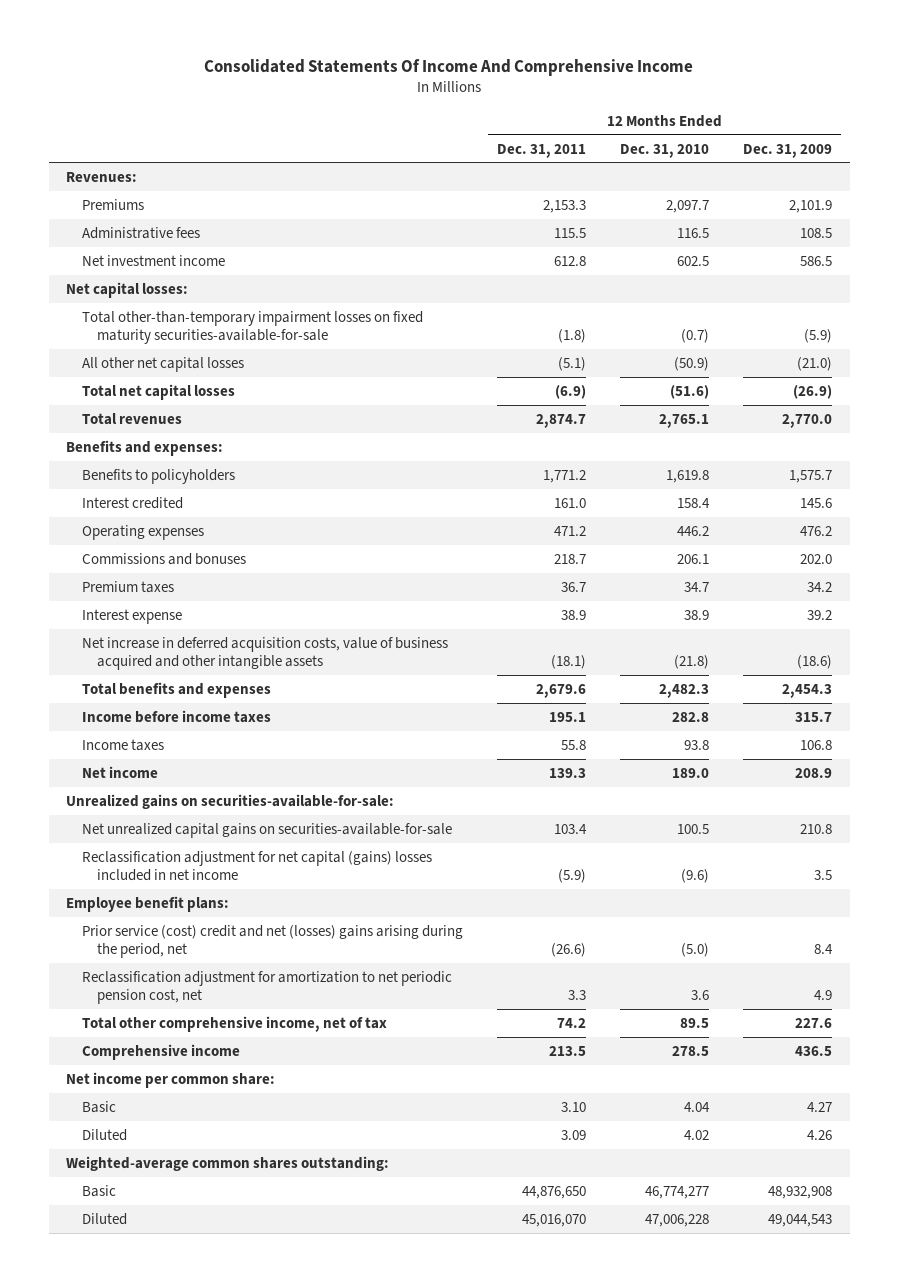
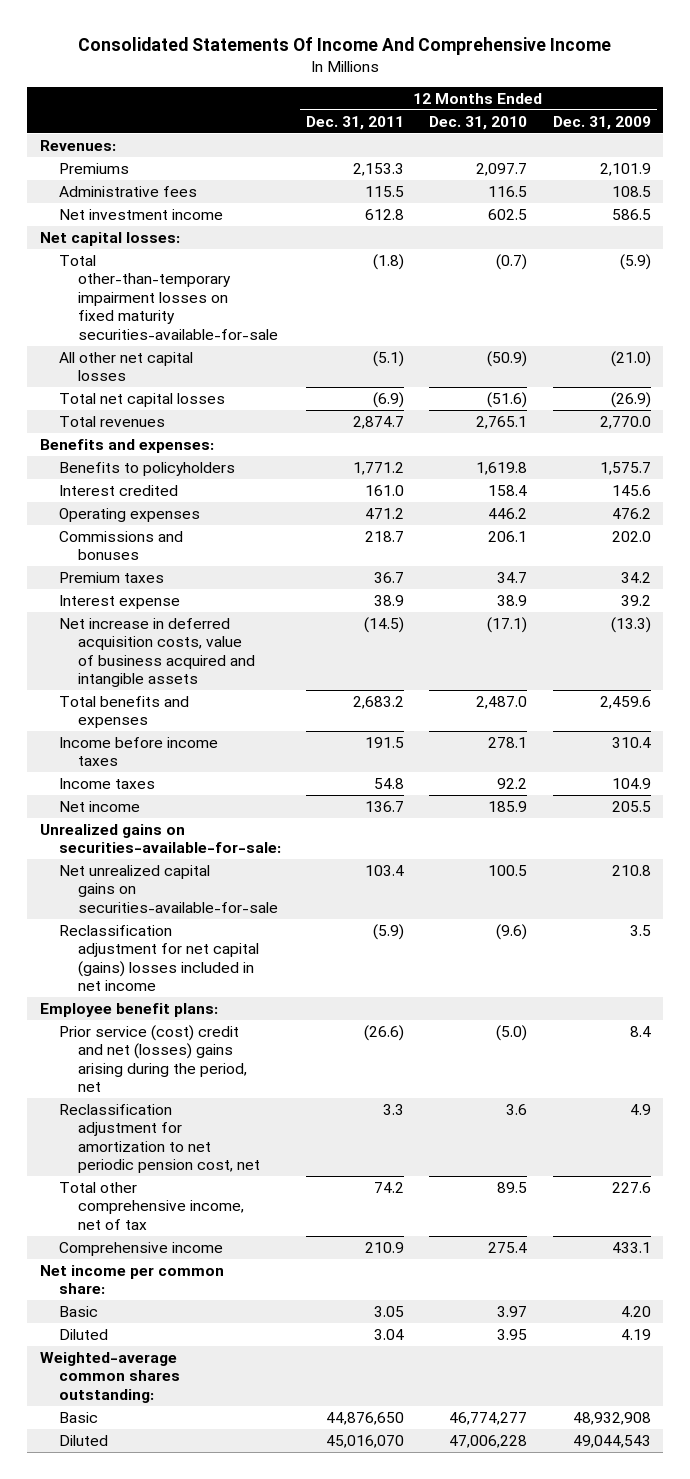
[81,636,448,671] Net increase in deferred acquisition costs, value of business acquired and other intangible assets -> [59,617,256,688] Net increase in deferred acquisition costs, value of business acquired and intangible assets
[550,655,586,670] (18.1) -> [364,616,405,633] (14.5)
[674,655,710,670] (21.8) -> [487,616,528,633] (17.1)
[797,655,833,670] (18.6) -> [610,616,651,633] (13.3)
[535,683,586,698] 2,679.6 -> [353,695,405,709] 2,683.2
[659,683,710,698] 2,482.3 -> [476,695,528,709] 2,487.0
[782,683,833,698] 2,454.3 -> [599,695,651,709] 2,459.6
[548,711,586,722] 195.1 -> [365,736,405,748] 191.5
[672,711,710,722] 282.8 -> [488,736,528,748] 278.1
[795,711,833,722] 315.7 -> [611,736,651,748] 310.4
[560,739,586,750] 55.8 -> [374,777,405,789] 54.8
[684,739,710,750] 93.8 -> [497,777,528,789] 92.2
[800,739,833,750] 106.8 -> [611,777,651,789] 104.9
[548,767,586,778] 139.3 -> [365,800,405,812] 136.7
[672,767,710,778] 189.0 -> [488,800,528,812] 185.9
[795,767,833,778] 208.9 -> [611,800,651,812] 205.5
[548,1045,586,1056] 213.5 -> [365,1241,405,1253] 210.9
[672,1045,710,1056] 278.5 -> [488,1241,528,1253] 275.4
[795,1045,833,1056] 436.5 -> [611,1241,651,1253] 433.1
[560,1101,586,1112] 3.10 -> [374,1305,405,1317] 3.05
[684,1101,711,1112] 4.04 -> [497,1305,528,1317] 3.97
[807,1101,833,1112] 4.27 -> [620,1305,651,1317] 4.20
[560,1129,586,1140] 3.09 -> [374,1328,405,1340] 3.04
[684,1129,710,1140] 4.02 -> [497,1328,528,1340] 3.95
[807,1129,833,1140] 4.26 -> [620,1328,651,1340] 4.19

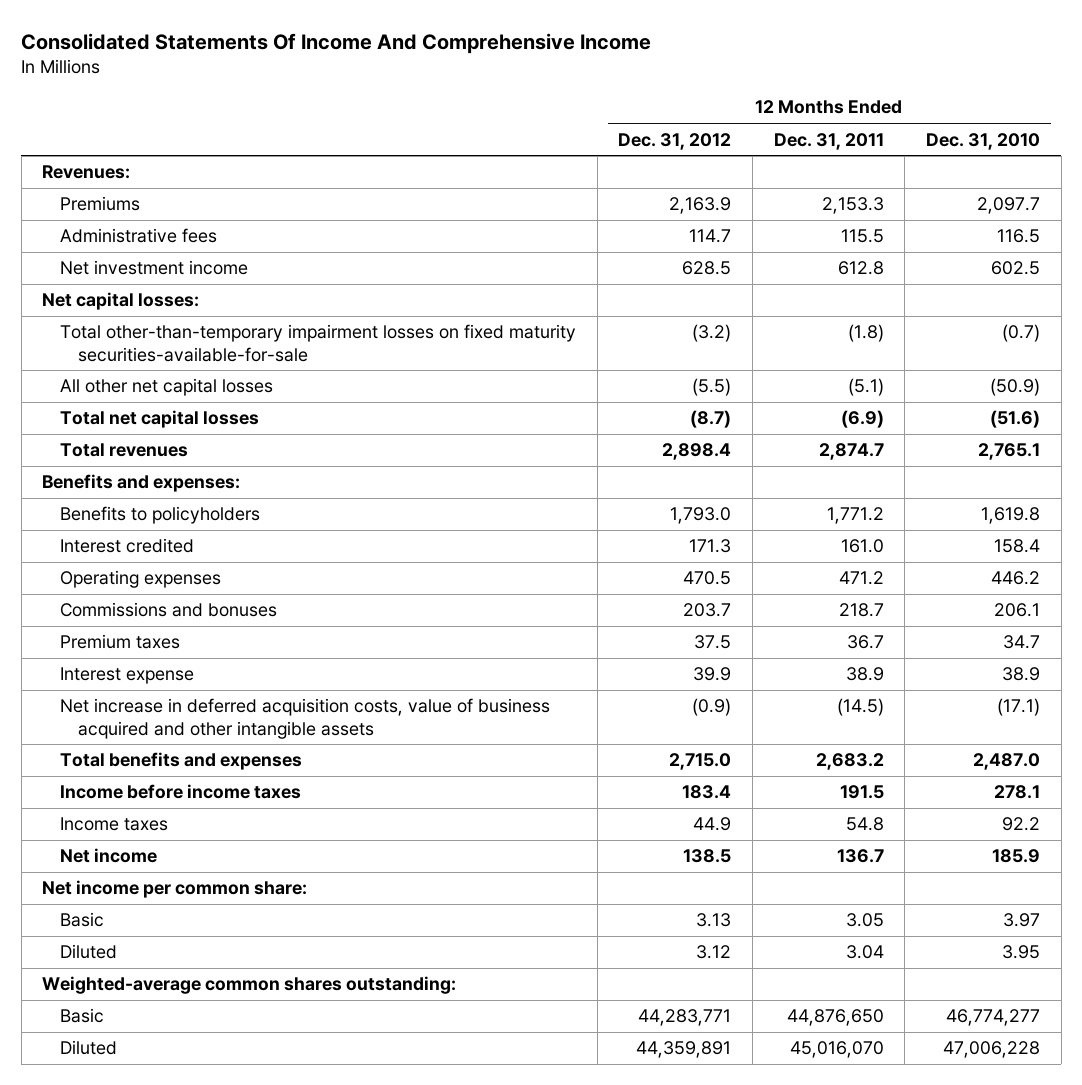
[552,115,651,130] Dec. 31, 2009 -> none
none -> [618,132,732,150] Dec. 31, 2012
[59,617,256,688] Net increase in deferred acquisition costs, value of business acquired and intangible assets -> [60,698,551,739] Net increase in deferred acquisition costs, value of business acquired and other intangible assets
[39,823,282,854] Unrealized gains on securities-available-for-sale: -> none
[59,864,279,913] Net unrealized capital gains on securities-available-for-sale -> none
[59,924,260,992] Reclassification adjustment for net capital (gains) losses included in net income -> none
[39,1002,218,1017] Employee benefit plans: -> none
[59,1024,248,1093] Prior service (cost) credit and net (losses) gains arising during the period, net -> none
[59,1103,261,1174] Reclassification adjustment for amortization to net periodic pension cost, net -> none
[59,1181,245,1230] Total other comprehensive income, net of tax -> none
[59,1241,224,1256] Comprehensive income -> none

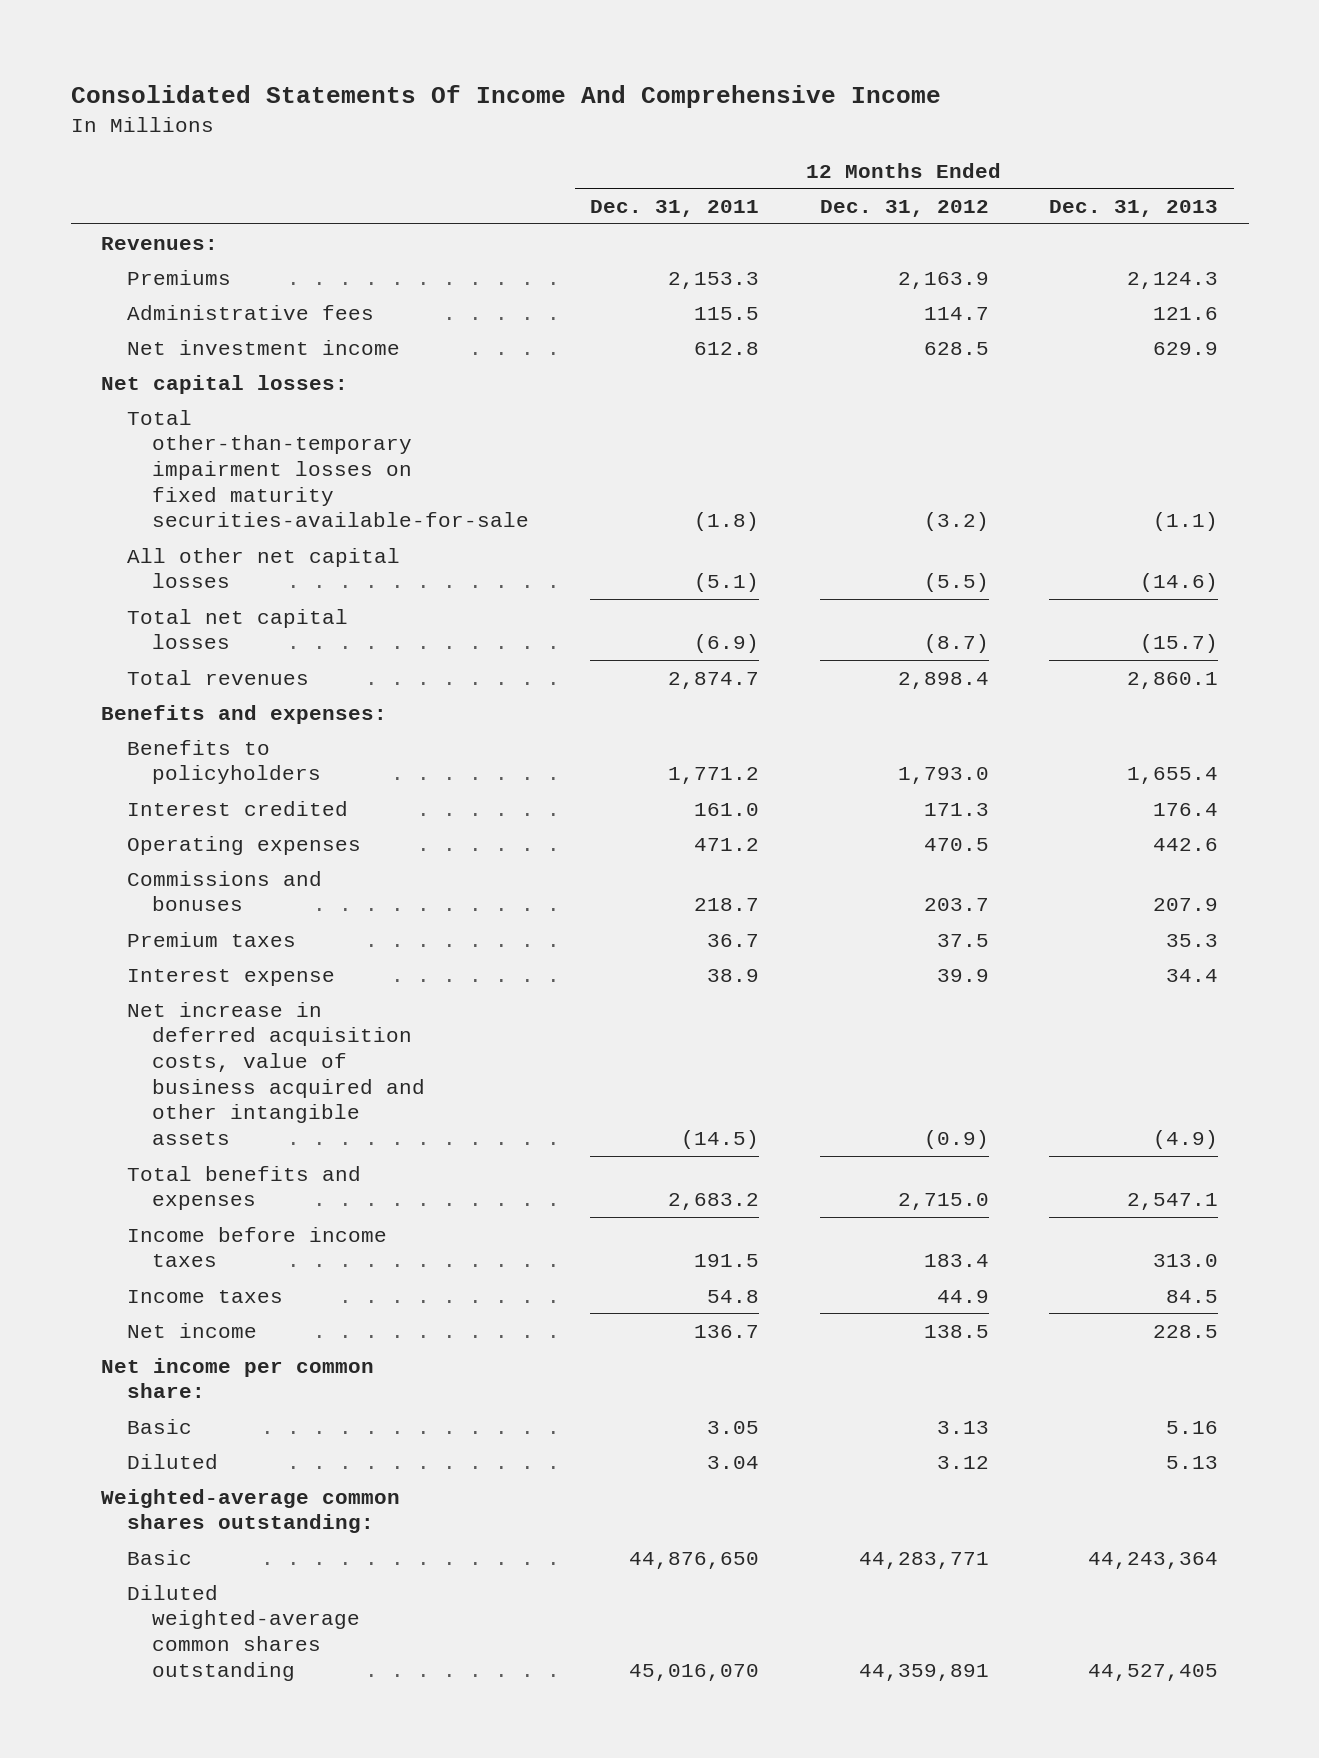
[926,132,1041,150] Dec. 31, 2010 -> none
none -> [1049,199,1219,217] Dec. 31, 2013
[60,1040,118,1056] Diluted -> [126,1584,361,1681] Diluted weighted-average common shares outstanding

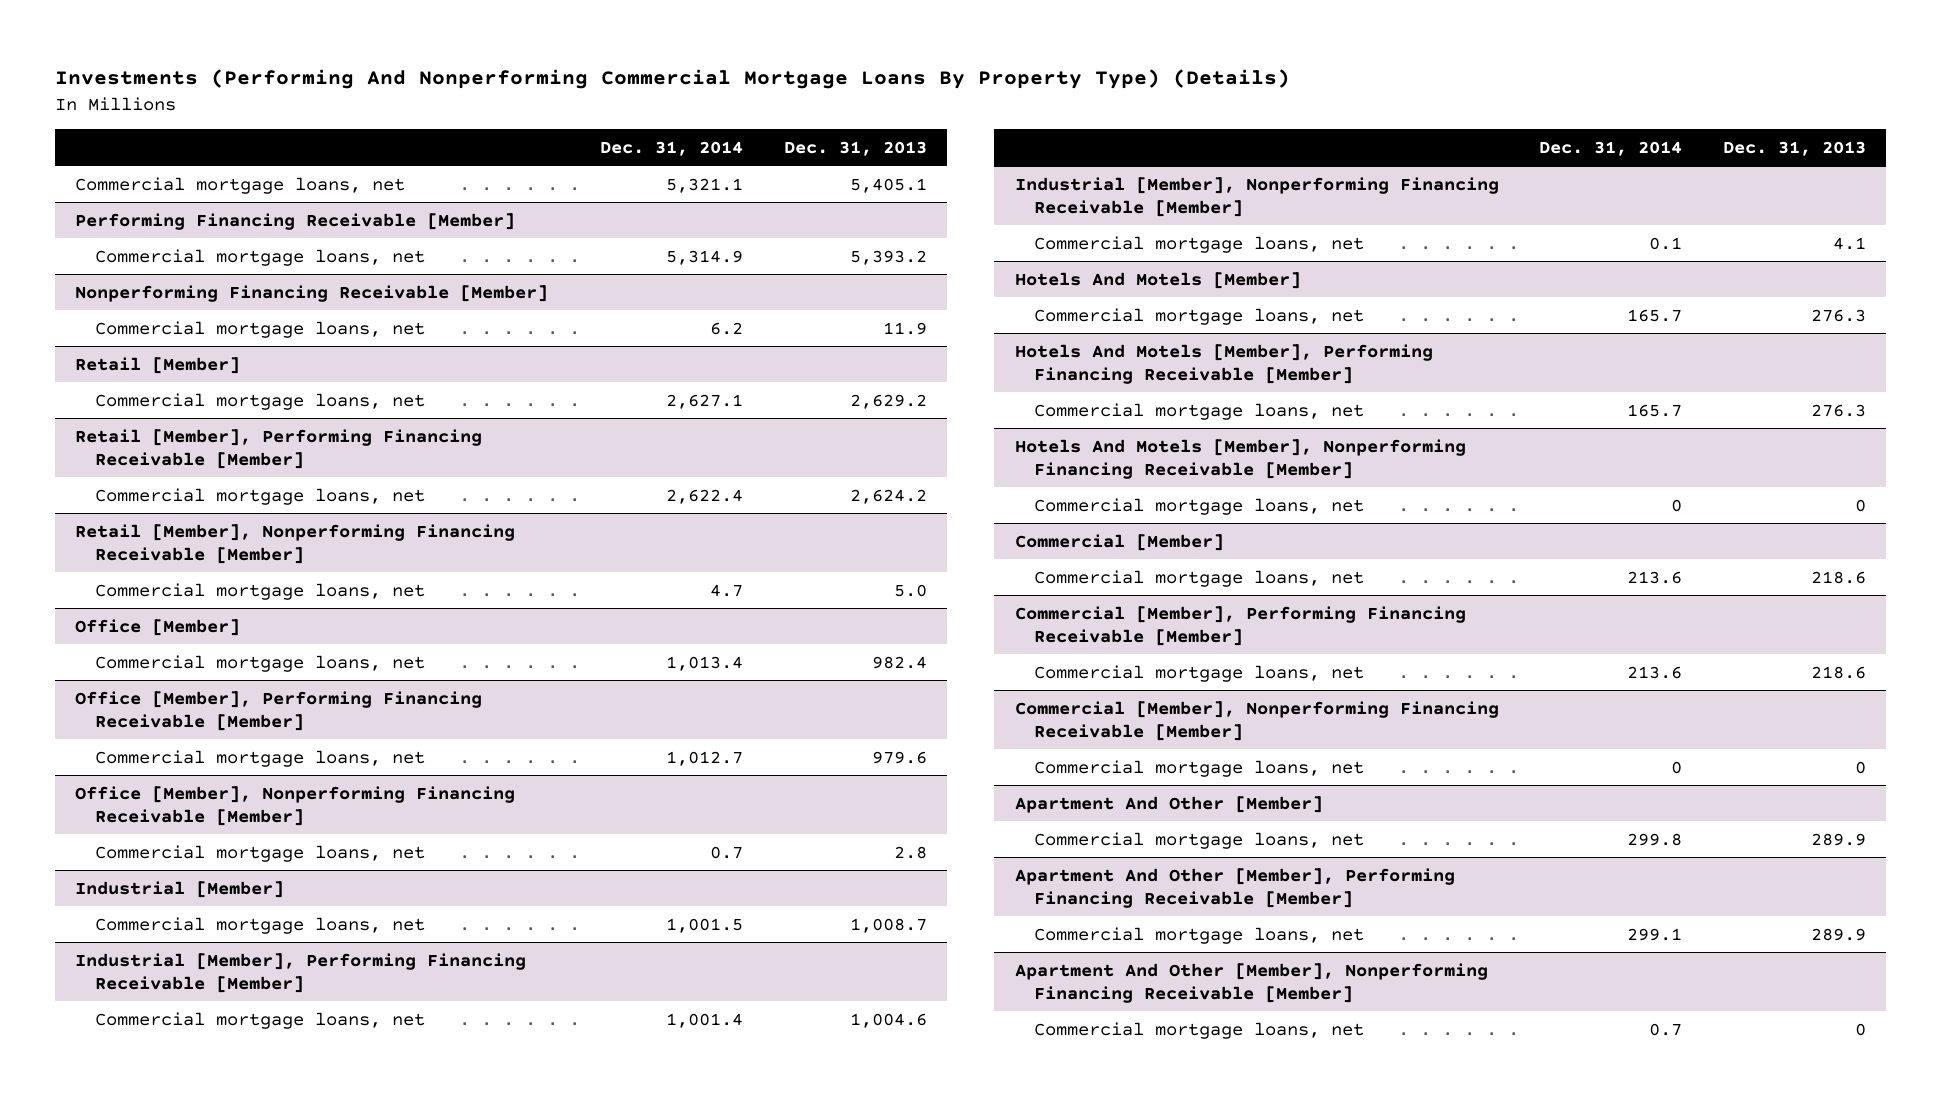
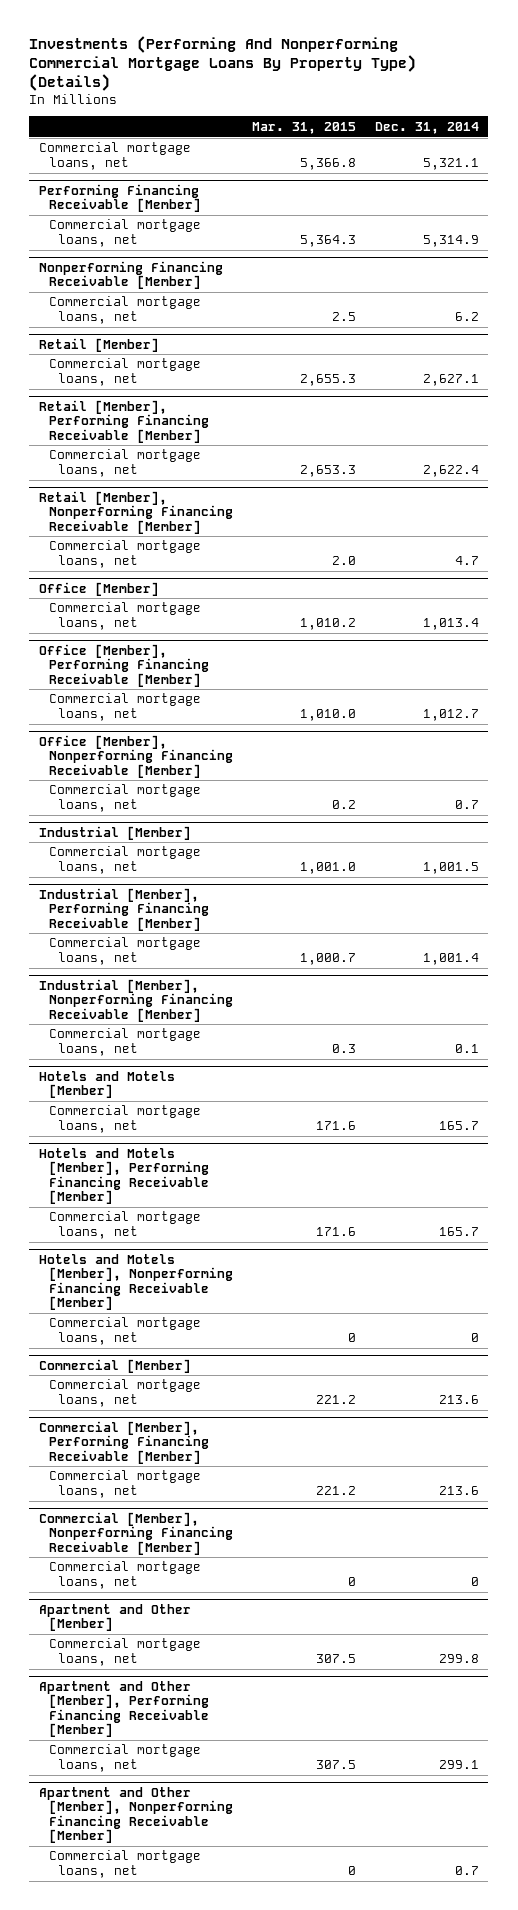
[783,140,927,156] Dec. 31, 2013 -> none
none -> [251,121,356,134] Mar. 31, 2015
[1014,271,1301,289] Hotels And Motels [Member] -> [38,1070,175,1099] Hotels and Motels [Member]
[1014,343,1433,384] Hotels And Motels [Member], Performing Financing Receivable [Member] -> [38,1147,209,1205] Hotels and Motels [Member], Performing Financing Receivable [Member]
[1014,438,1466,479] Hotels And Motels [Member], Nonperforming Financing Receivable [Member] -> [38,1253,233,1311] Hotels and Motels [Member], Nonperforming Financing Receivable [Member]
[1014,795,1323,813] Apartment And Other [Member] -> [38,1603,191,1632] Apartment and Other [Member]
[1014,867,1455,908] Apartment And Other [Member], Performing Financing Receivable [Member] -> [38,1680,209,1738] Apartment and Other [Member], Performing Financing Receivable [Member]
[1014,962,1488,1003] Apartment And Other [Member], Nonperforming Financing Receivable [Member] -> [38,1786,233,1844] Apartment and Other [Member], Nonperforming Financing Receivable [Member]

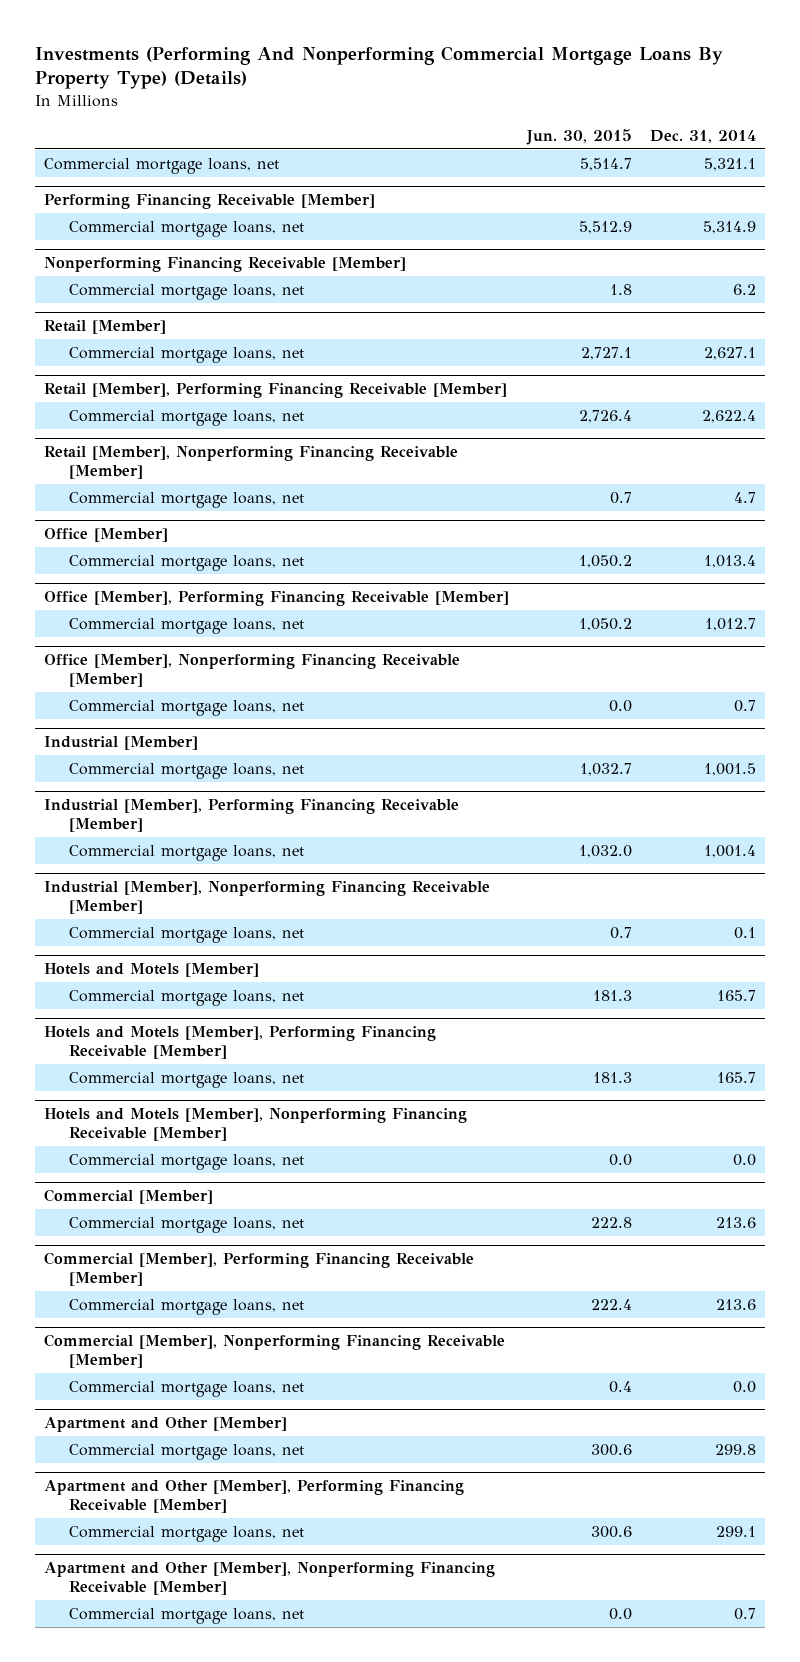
[251,121,356,134] Mar. 31, 2015 -> none
none -> [526,128,633,145] Jun. 30, 2015
[470,1332,479,1342] 0 -> [733,1153,757,1166] 0.0
[470,1576,479,1586] 0 -> [733,1380,757,1393] 0.0

